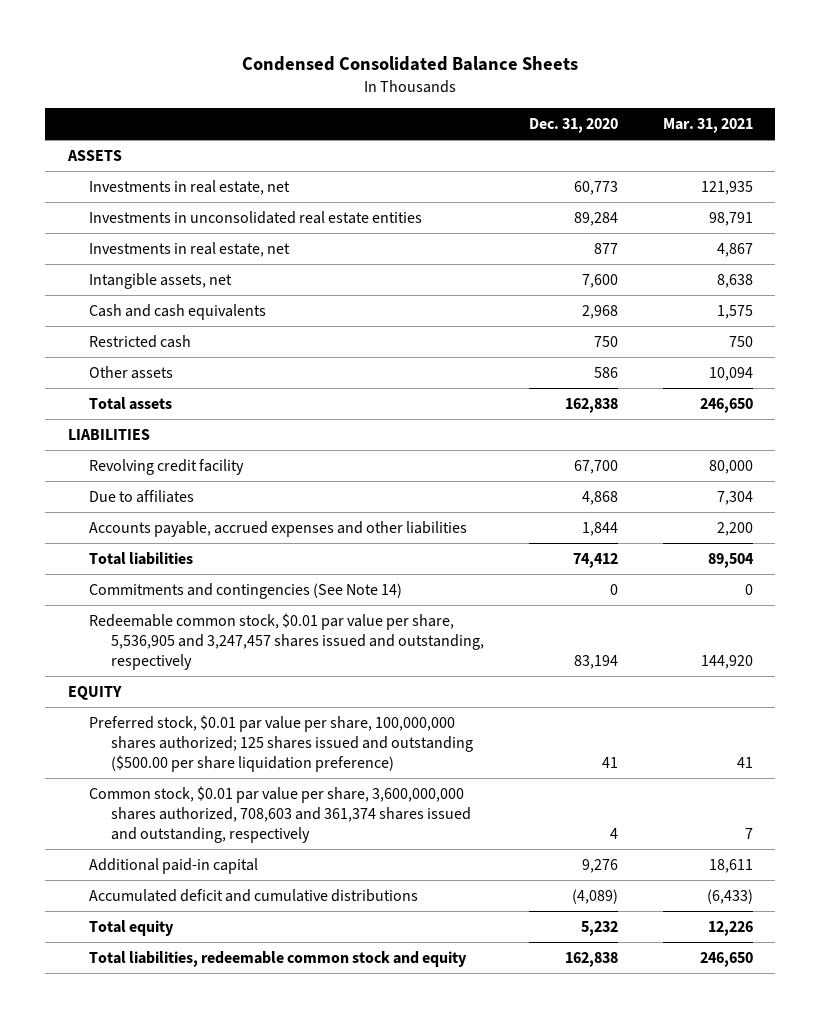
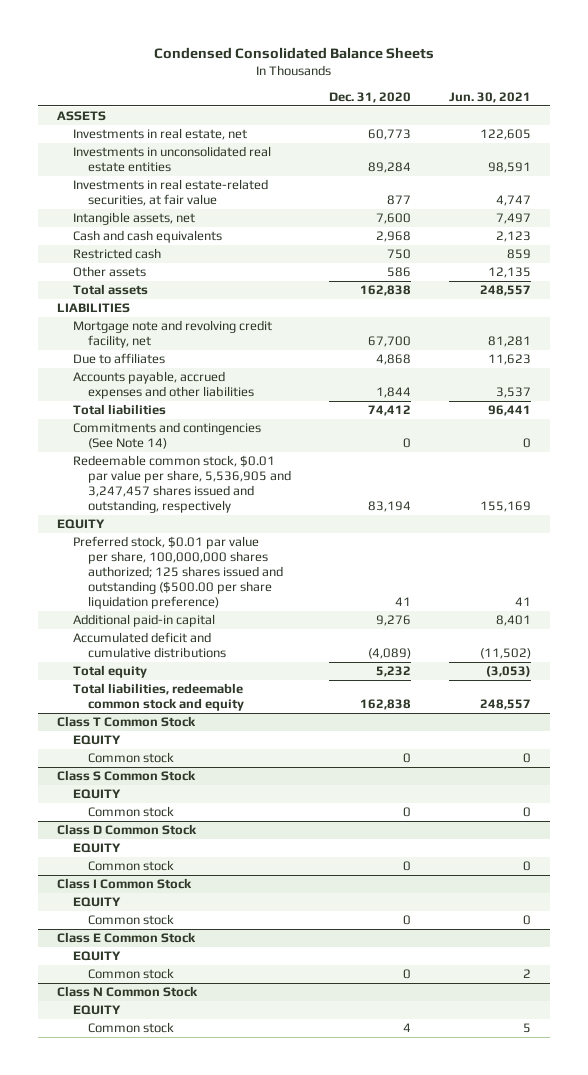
[662,117,753,133] Mar. 31, 2021 -> none
none -> [449,91,532,103] Jun. 30, 2021
[89,241,291,257] Investments in real estate, net -> [72,179,268,207] Investments in real estate-related securities, at fair value
[89,458,245,475] Revolving credit facility -> [72,320,272,349] Mortgage note and revolving credit facility, net
[89,785,471,843] Common stock, $0.01 par value per share, 3,600,000,000 shares authorized, 708,603 and 361,374 shares issued and outstanding, respectively -> none
none -> [56,716,196,728] Class T Common Stock
none -> [72,735,121,746] EQUITY
none -> [88,752,175,764] Common stock
none -> [56,770,196,782] Class S Common Stock
none -> [72,789,121,800] EQUITY
none -> [88,806,175,818] Common stock
none -> [56,824,197,836] Class D Common Stock
none -> [72,843,121,854] EQUITY
none -> [88,860,175,872] Common stock
none -> [56,878,192,890] Class I Common Stock
none -> [72,897,121,908] EQUITY
none -> [88,914,175,926] Common stock
none -> [56,932,196,944] Class E Common Stock
none -> [72,951,121,962] EQUITY
none -> [88,968,175,980] Common stock
none -> [56,986,198,998] Class N Common Stock
none -> [72,1005,121,1016] EQUITY
none -> [88,1022,175,1034] Common stock

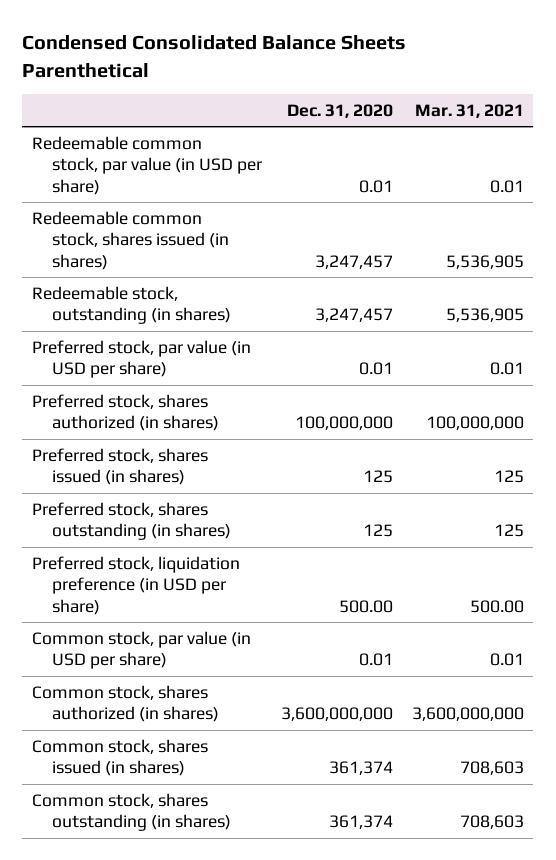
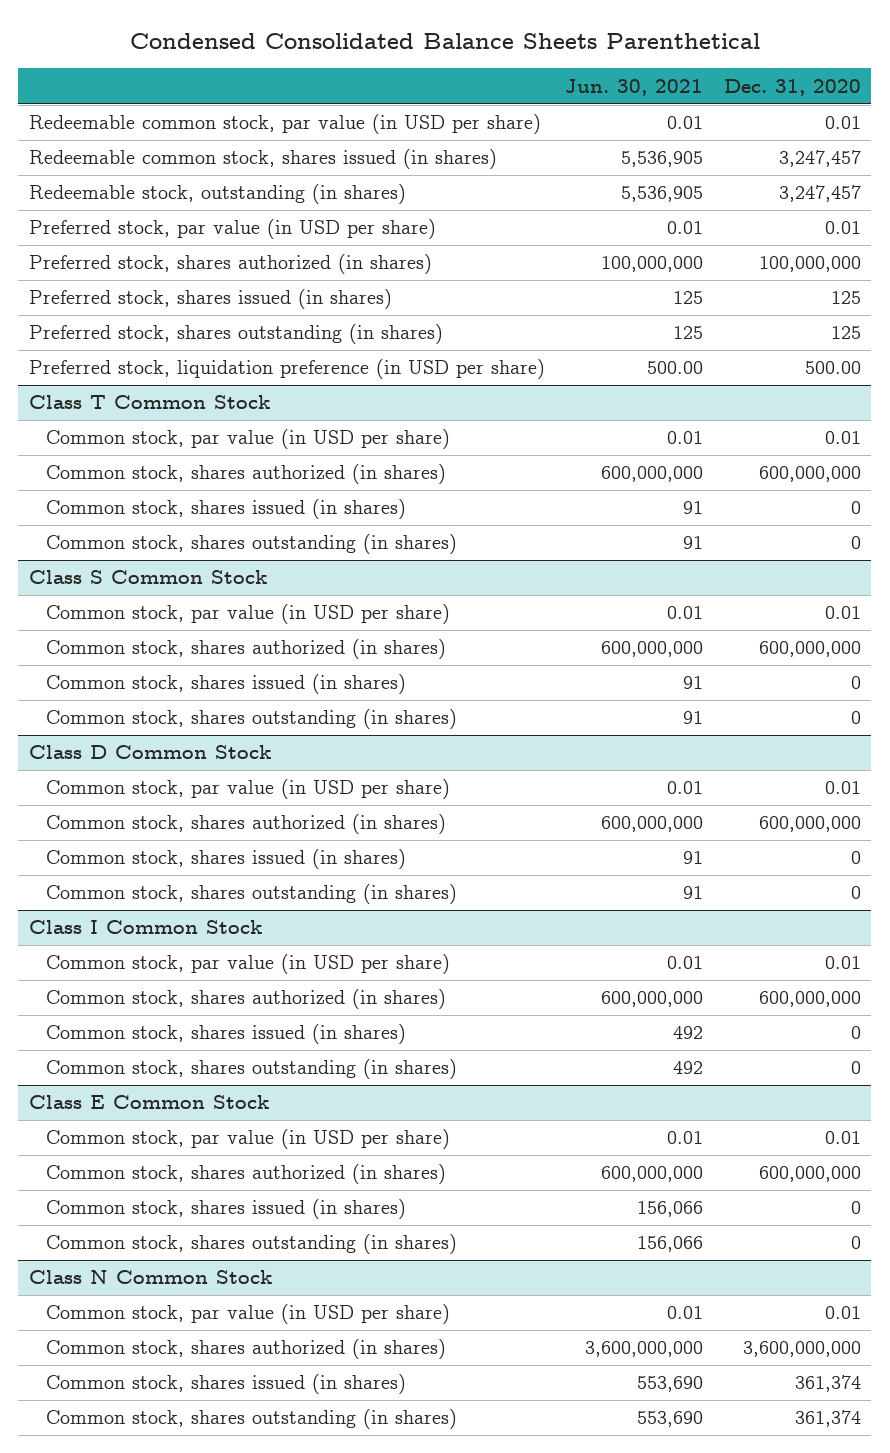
[415,103,525,118] Mar. 31, 2021 -> none
none -> [565,78,704,96] Jun. 30, 2021
none -> [28,395,270,410] Class T Common Stock
none -> [45,464,446,485] Common stock, shares authorized (in shares)
none -> [45,499,406,520] Common stock, shares issued (in shares)
none -> [45,534,457,555] Common stock, shares outstanding (in shares)
none -> [28,570,267,585] Class S Common Stock
none -> [45,604,450,625] Common stock, par value (in USD per share)
none -> [45,639,446,660] Common stock, shares authorized (in shares)
none -> [45,674,406,695] Common stock, shares issued (in shares)
none -> [45,709,457,730] Common stock, shares outstanding (in shares)
none -> [28,745,271,760] Class D Common Stock
none -> [45,779,450,800] Common stock, par value (in USD per share)
none -> [45,814,446,835] Common stock, shares authorized (in shares)
none -> [45,849,406,870] Common stock, shares issued (in shares)
none -> [45,884,457,905] Common stock, shares outstanding (in shares)
none -> [28,920,262,935] Class I Common Stock
none -> [45,954,450,975] Common stock, par value (in USD per share)
none -> [45,989,446,1010] Common stock, shares authorized (in shares)
none -> [45,1024,406,1045] Common stock, shares issued (in shares)
none -> [45,1059,457,1080] Common stock, shares outstanding (in shares)
none -> [28,1095,269,1110] Class E Common Stock
none -> [45,1129,450,1150] Common stock, par value (in USD per share)
none -> [45,1164,446,1185] Common stock, shares authorized (in shares)
none -> [45,1199,406,1220] Common stock, shares issued (in shares)
none -> [45,1234,457,1255] Common stock, shares outstanding (in shares)
none -> [28,1270,272,1285] Class N Common Stock
none -> [45,1304,450,1325] Common stock, par value (in USD per share)

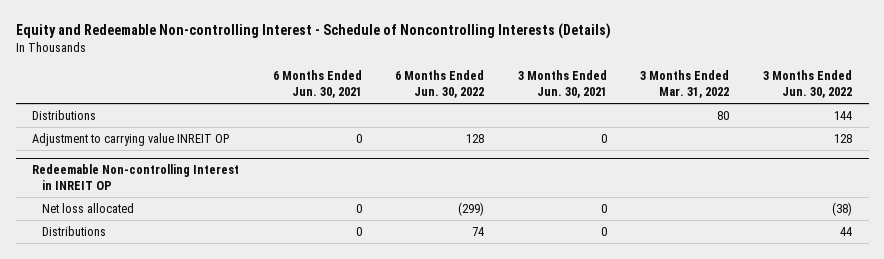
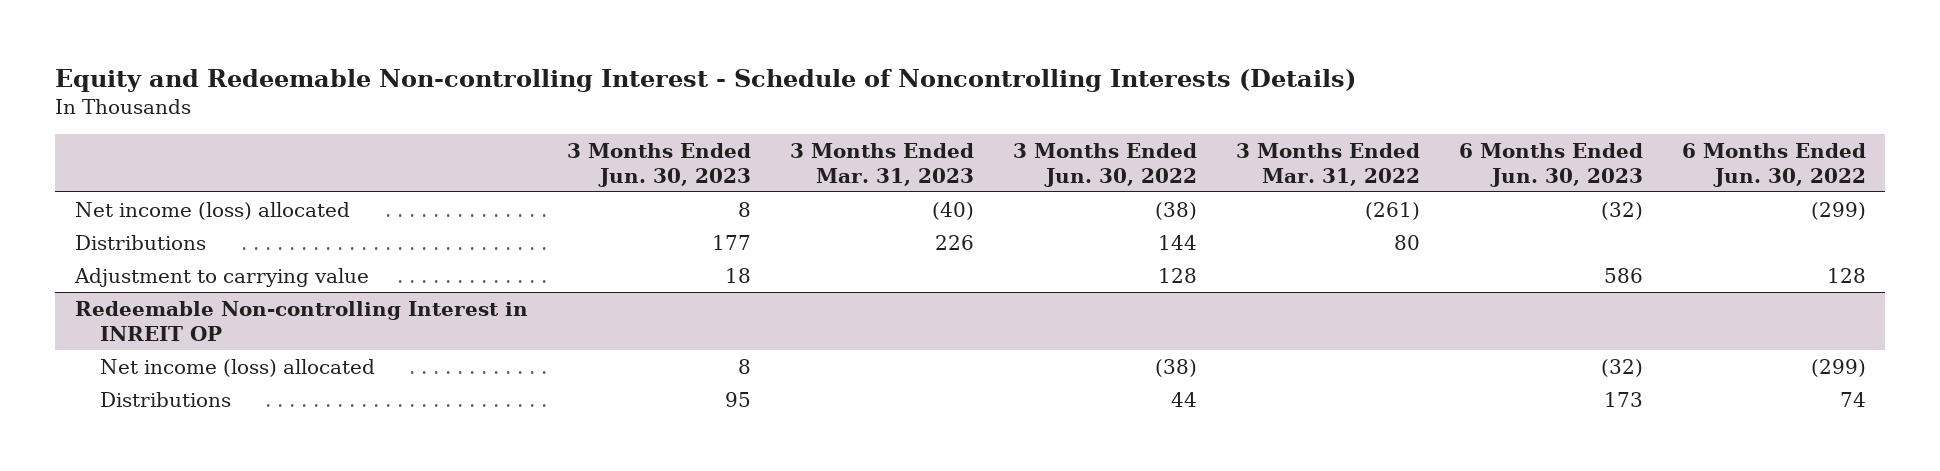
[272,69,362,99] 6 Months Ended Jun. 30, 2021 -> none
[517,69,607,99] 3 Months Ended Jun. 30, 2021 -> none
none -> [566,143,751,187] 3 Months Ended Jun. 30, 2023
none -> [789,143,974,186] 3 Months Ended Mar. 31, 2023
none -> [1458,143,1643,187] 6 Months Ended Jun. 30, 2023
none -> [74,201,350,220] Net income (loss) allocated
[32,132,230,146] Adjustment to carrying value INREIT OP -> [73,267,369,287] Adjustment to carrying value
[41,202,134,213] Net loss allocated -> [100,358,376,377] Net income (loss) allocated

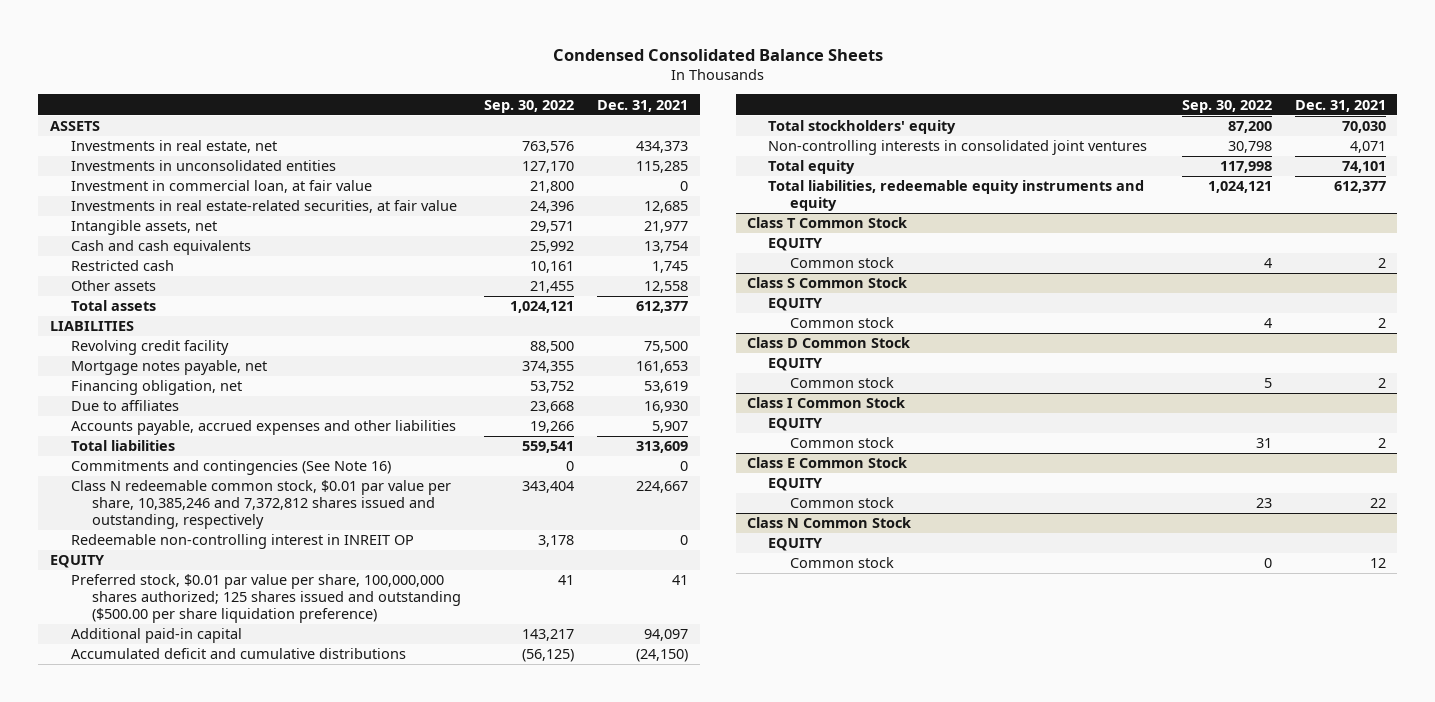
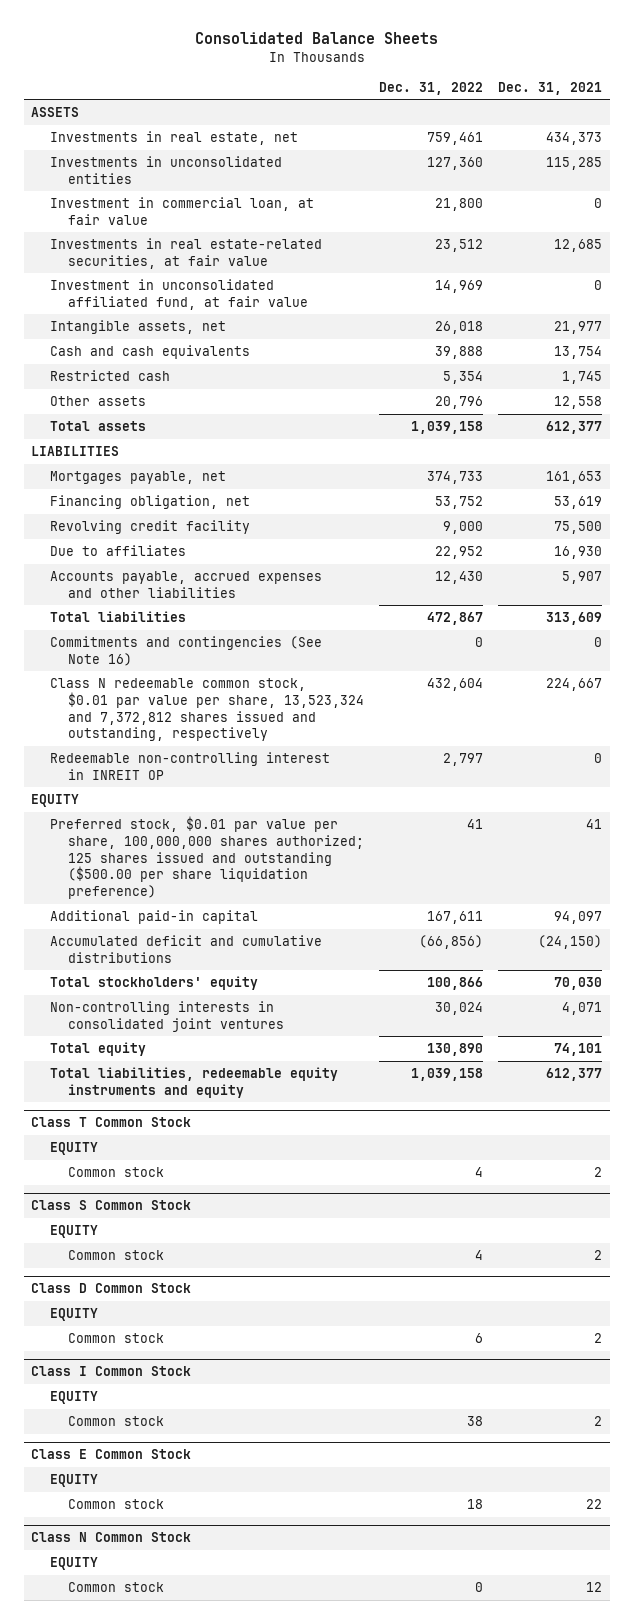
[552,48,883,61] Condensed Consolidated Balance Sheets -> [194,32,438,45] Consolidated Balance Sheets
[484,99,575,113] Sep. 30, 2022 -> none
none -> [379,81,484,95] Dec. 31, 2022
none -> [49,279,309,310] Investment in unconsolidated affiliated fund, at fair value
[71,360,268,376] Mortgage notes payable, net -> [49,471,226,485] Mortgages payable, net
[71,340,230,356] Revolving credit facility -> [49,520,250,535] Revolving credit facility
[71,480,452,530] Class N redeemable common stock, $0.01 par value per share, 10,385,246 and 7,372,812 shares issued and outstanding, respectively -> [49,678,365,742] Class N redeemable common stock, $0.01 par value per share, 13,523,324 and 7,372,812 shares issued and outstanding, respectively

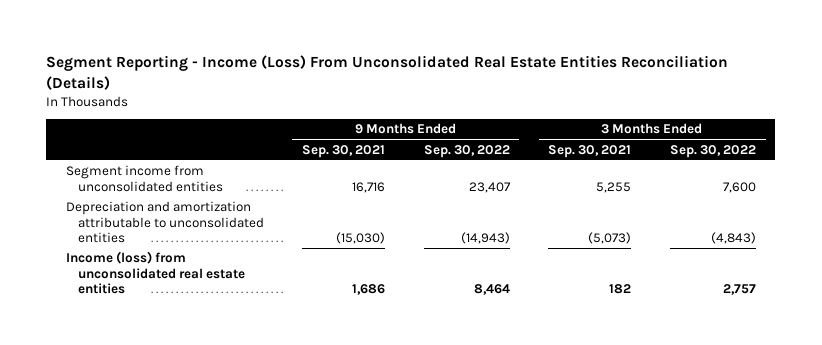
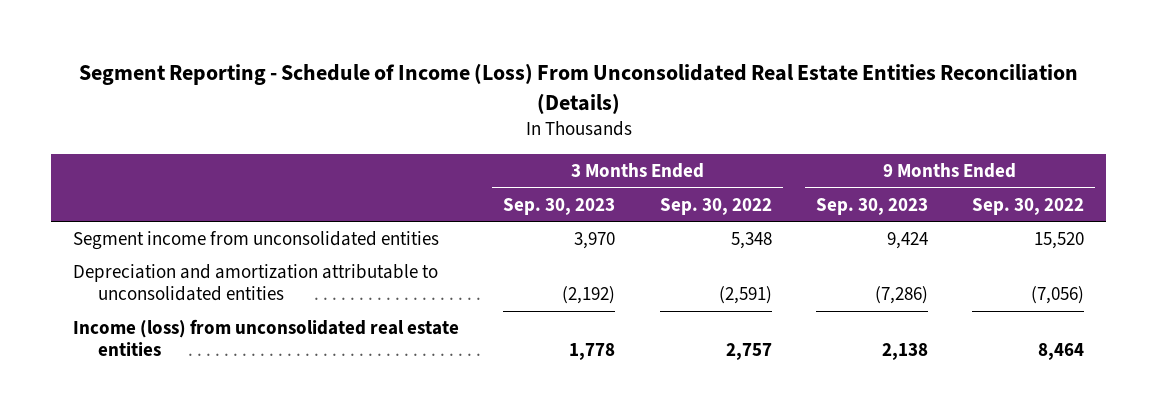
[46,54,729,90] Segment Reporting - Income (Loss) From Unconsolidated Real Estate Entities Reconciliation (Details) -> [78,63,1078,114] Segment Reporting - Schedule of Income (Loss) From Unconsolidated Real Estate Entities Reconciliation (Details)
[302,144,386,158] Sep. 30, 2021 -> none
[548,144,632,158] Sep. 30, 2021 -> none
none -> [503,197,616,215] Sep. 30, 2023
none -> [815,197,928,215] Sep. 30, 2023
[468,181,511,193] 23,407 -> [1034,231,1085,249] 15,520
[723,181,757,193] 7,600 -> [730,231,772,249] 5,348
[460,232,510,245] (14,943) -> [1031,286,1085,305] (7,056)
[711,232,757,245] (4,843) -> [718,286,772,305] (2,591)

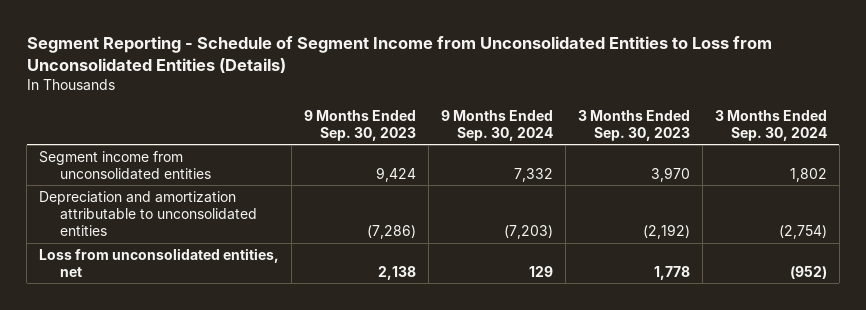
[78,63,1078,114] Segment Reporting - Schedule of Income (Loss) From Unconsolidated Real Estate Entities Reconciliation (Details) -> [26,35,772,73] Segment Reporting - Schedule of Segment Income from Unconsolidated Entities to Loss from Unconsolidated Entities (Details)
[659,197,772,215] Sep. 30, 2022 -> none
[972,197,1085,215] Sep. 30, 2022 -> none
none -> [441,109,554,142] 9 Months Ended Sep. 30, 2024
none -> [714,109,827,142] 3 Months Ended Sep. 30, 2024
[73,318,460,357] Income (loss) from unconsolidated real estate entities -> [39,247,280,278] Loss from unconsolidated entities, net

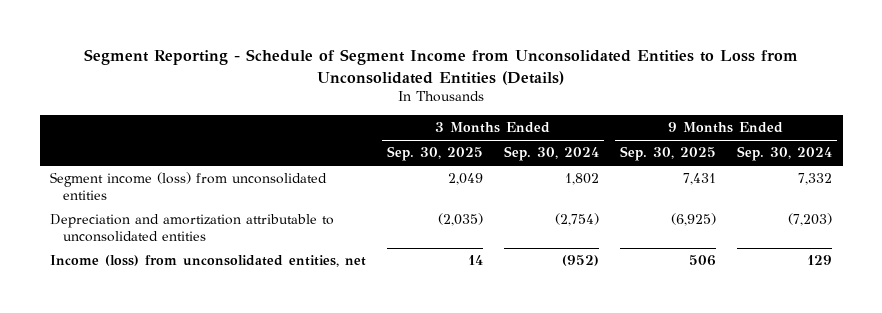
[304,109,417,142] 9 Months Ended Sep. 30, 2023 -> none
[577,109,690,142] 3 Months Ended Sep. 30, 2023 -> none
none -> [387,146,484,162] Sep. 30, 2025
none -> [620,146,717,162] Sep. 30, 2025
[39,150,212,181] Segment income from unconsolidated entities -> [50,172,328,200] Segment income (loss) from unconsolidated entities
[39,247,280,278] Loss from unconsolidated entities, net -> [50,255,367,268] Income (loss) from unconsolidated entities, net

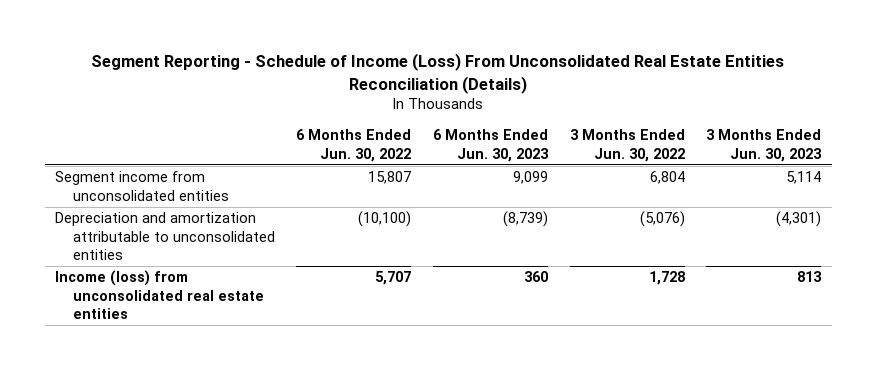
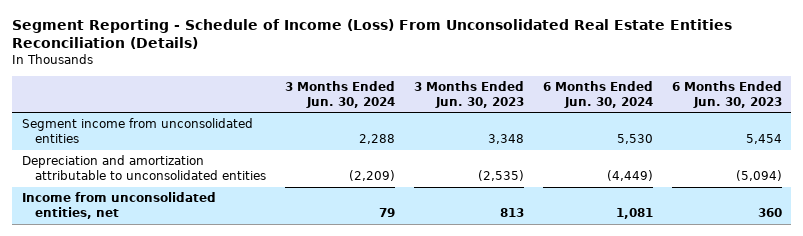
[296,129,412,162] 6 Months Ended Jun. 30, 2022 -> none
[569,129,685,162] 3 Months Ended Jun. 30, 2022 -> none
none -> [285,80,396,108] 3 Months Ended Jun. 30, 2024
none -> [542,80,653,108] 6 Months Ended Jun. 30, 2024
[512,171,548,185] 9,099 -> [745,134,782,145] 5,454
[786,171,822,185] 5,114 -> [487,134,524,145] 3,348
[502,211,548,228] (8,739) -> [735,170,782,182] (5,094)
[776,211,822,228] (4,301) -> [477,170,524,182] (2,535)
[55,270,264,319] Income (loss) from unconsolidated real estate entities -> [21,192,216,220] Income from unconsolidated entities, net

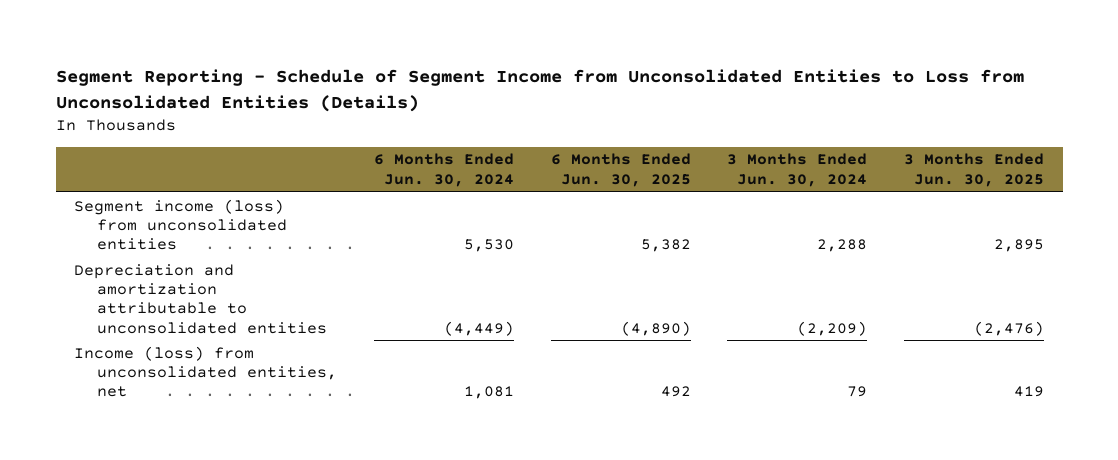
[12,19,733,50] Segment Reporting - Schedule of Income (Loss) From Unconsolidated Real Estate Entities Reconciliation (Details) -> [55,68,1024,112] Segment Reporting - Schedule of Segment Income from Unconsolidated Entities to Loss from Unconsolidated Entities (Details)
[413,80,524,108] 3 Months Ended Jun. 30, 2023 -> none
[671,80,782,108] 6 Months Ended Jun. 30, 2023 -> none
none -> [550,153,691,187] 6 Months Ended Jun. 30, 2025
none -> [904,153,1045,187] 3 Months Ended Jun. 30, 2025
[21,118,253,144] Segment income from unconsolidated entities -> [73,198,287,251] Segment income (loss) from unconsolidated entities
[21,192,216,220] Income from unconsolidated entities, net -> [73,345,337,398] Income (loss) from unconsolidated entities, net

